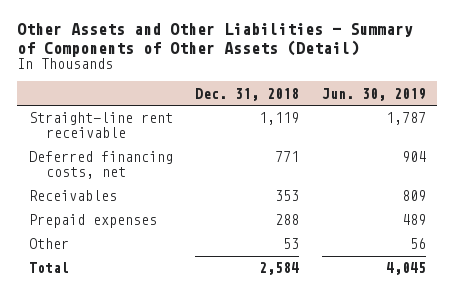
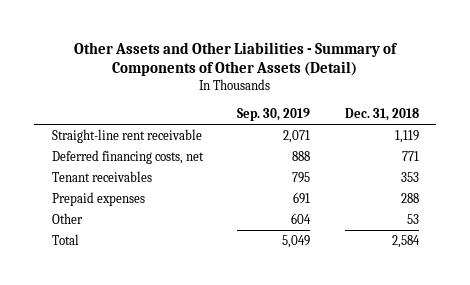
[321,87,426,101] Jun. 30, 2019 -> none
none -> [237,107,311,121] Sep. 30, 2019
[28,190,117,202] Receivables -> [51,170,152,182] Tenant receivables

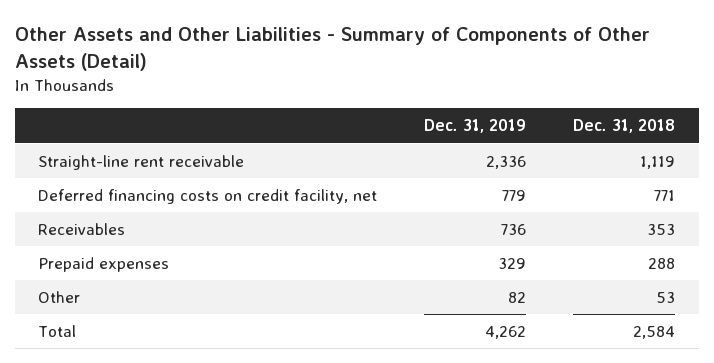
[237,107,311,121] Sep. 30, 2019 -> none
none -> [424,119,527,134] Dec. 31, 2019
[51,149,204,164] Deferred financing costs, net -> [38,188,378,204] Deferred financing costs on credit facility, net
[51,170,152,182] Tenant receivables -> [38,222,126,235] Receivables

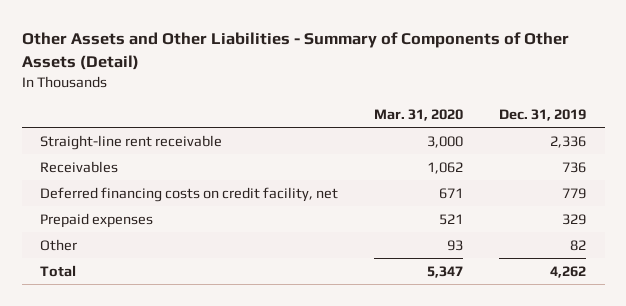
[573,119,676,134] Dec. 31, 2018 -> none
none -> [374,108,464,121] Mar. 31, 2020
[38,188,378,204] Deferred financing costs on credit facility, net -> [39,186,338,202] Deferred financing costs on credit facility, net

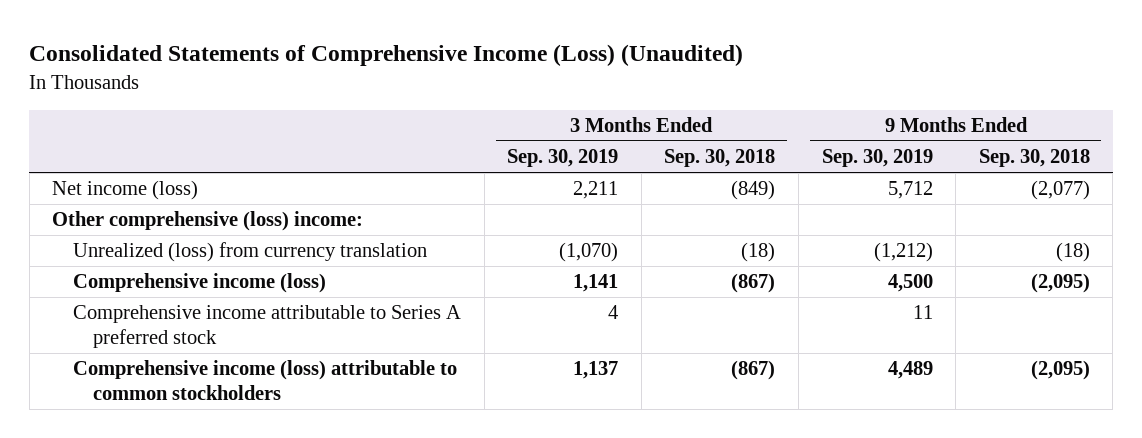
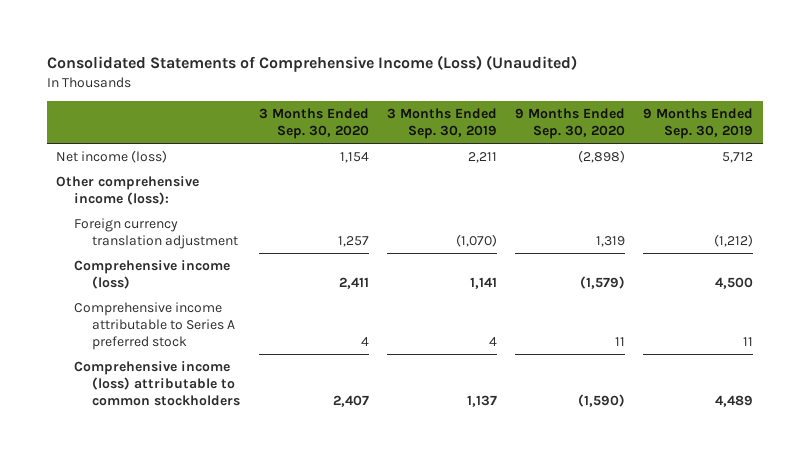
[664,149,776,168] Sep. 30, 2018 -> none
[978,149,1090,168] Sep. 30, 2018 -> none
none -> [258,107,369,139] 3 Months Ended Sep. 30, 2020
none -> [515,107,626,139] 9 Months Ended Sep. 30, 2020
[52,211,364,232] Other comprehensive (loss) income: -> [55,176,199,205] Other comprehensive income (loss):
[72,242,427,263] Unrealized (loss) from currency translation -> [74,218,239,249] Foreign currency translation adjustment

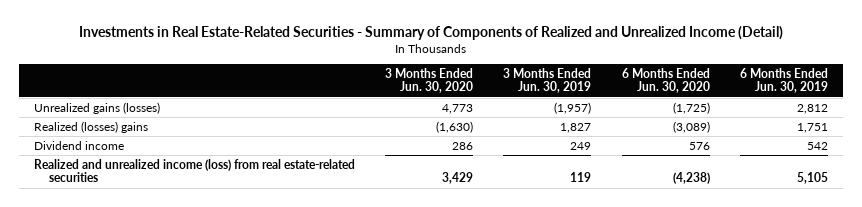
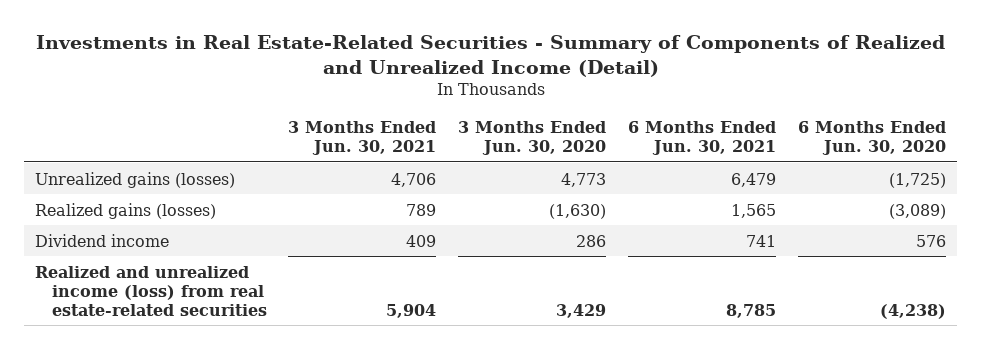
[503,67,592,94] 3 Months Ended Jun. 30, 2019 -> none
[739,67,828,94] 6 Months Ended Jun. 30, 2019 -> none
none -> [288,120,437,155] 3 Months Ended Jun. 30, 2021
none -> [628,120,777,155] 6 Months Ended Jun. 30, 2021
[33,120,148,133] Realized (losses) gains -> [35,202,217,219] Realized gains (losses)

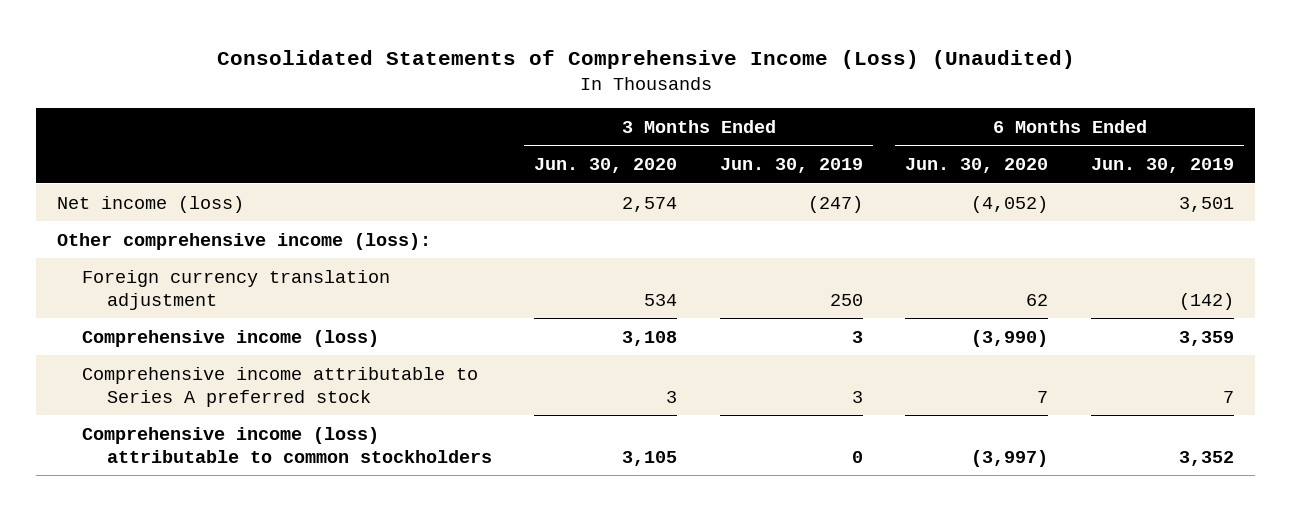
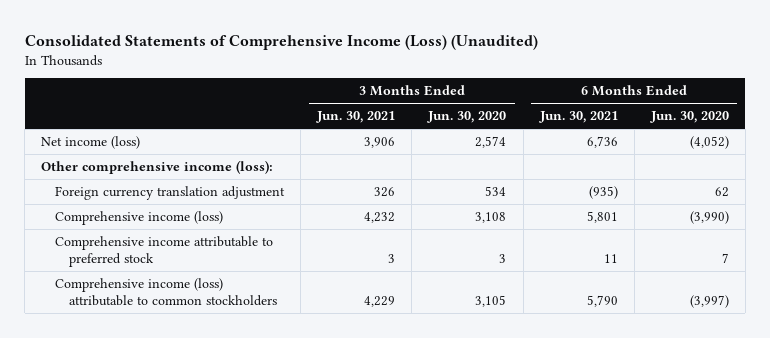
[719,158,863,174] Jun. 30, 2019 -> none
[1090,158,1234,174] Jun. 30, 2019 -> none
none -> [316,111,396,124] Jun. 30, 2021
none -> [538,111,618,124] Jun. 30, 2021
[82,366,479,407] Comprehensive income attributable to Series A preferred stock -> [55,236,274,267] Comprehensive income attributable to preferred stock

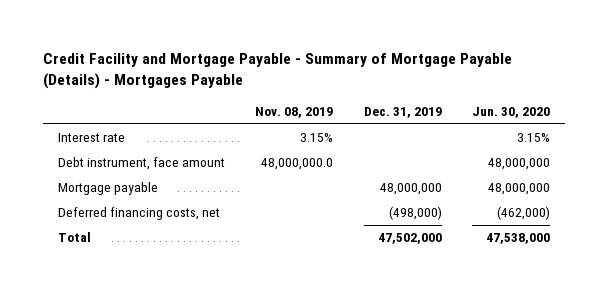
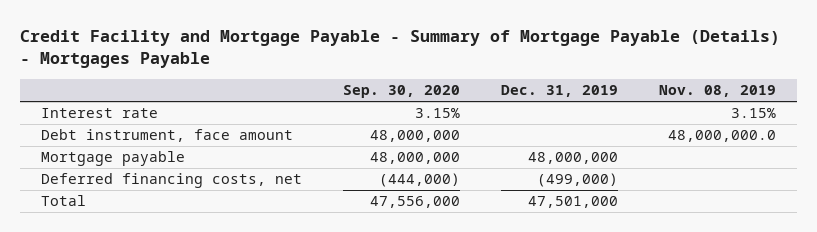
[471,107,550,119] Jun. 30, 2020 -> none
none -> [342,85,460,99] Sep. 30, 2020
[388,206,442,221] (498,000) -> [537,173,619,188] (499,000)
[377,233,442,245] 47,502,000 -> [528,196,619,209] 47,501,000

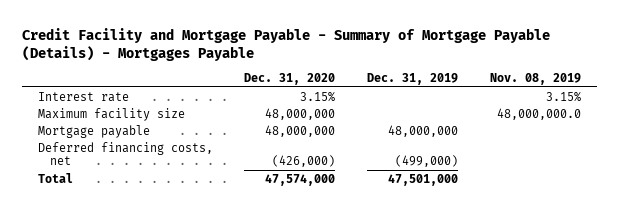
[342,85,460,99] Sep. 30, 2020 -> none
none -> [244,72,336,85] Dec. 31, 2020
[40,129,293,143] Debt instrument, face amount -> [37,107,185,121] Maximum facility size

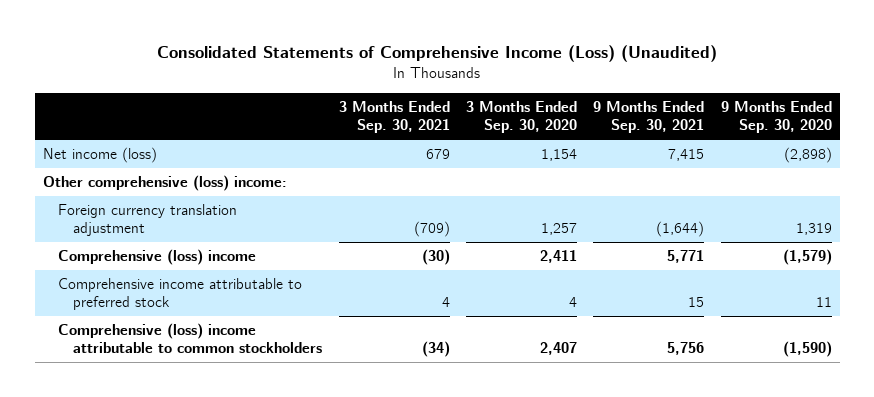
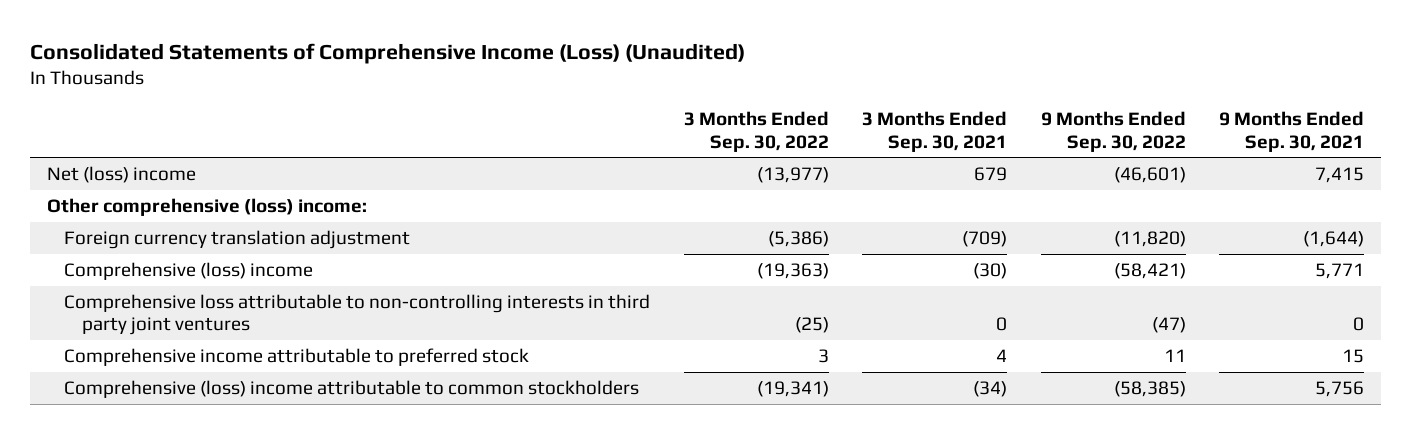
[465,101,577,134] 3 Months Ended Sep. 30, 2020 -> none
[720,101,832,134] 9 Months Ended Sep. 30, 2020 -> none
none -> [683,111,829,152] 3 Months Ended Sep. 30, 2022
none -> [1040,111,1186,152] 9 Months Ended Sep. 30, 2022
[42,147,157,164] Net income (loss) -> [46,165,196,183] Net (loss) income
none -> [64,293,651,336] Comprehensive loss attributable to non-controlling interests in third party joint ventures

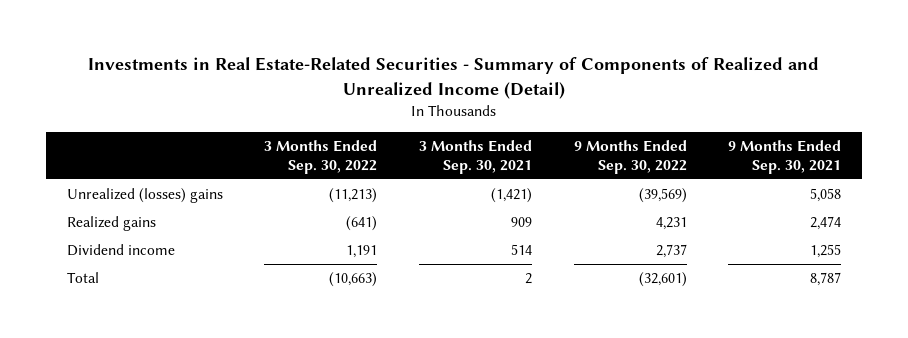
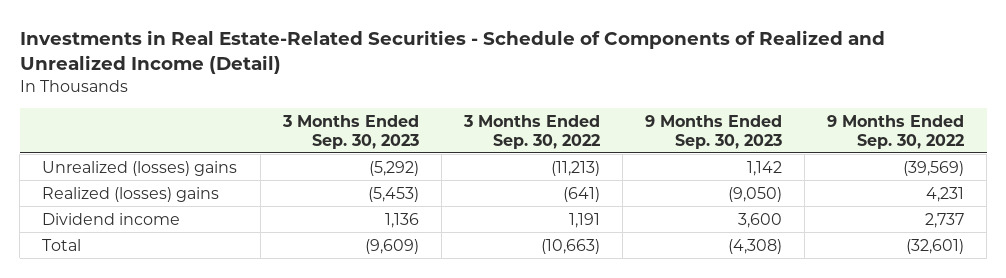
[88,57,820,99] Investments in Real Estate-Related Securities - Summary of Components of Realized and Unrealized Income (Detail) -> [19,29,885,75] Investments in Real Estate-Related Securities - Schedule of Components of Realized and Unrealized Income (Detail)
[419,139,533,174] 3 Months Ended Sep. 30, 2021 -> none
[728,139,842,174] 9 Months Ended Sep. 30, 2021 -> none
none -> [281,114,419,149] 3 Months Ended Sep. 30, 2023
none -> [644,114,782,149] 9 Months Ended Sep. 30, 2023
[66,216,156,232] Realized gains -> [42,186,220,202] Realized (losses) gains

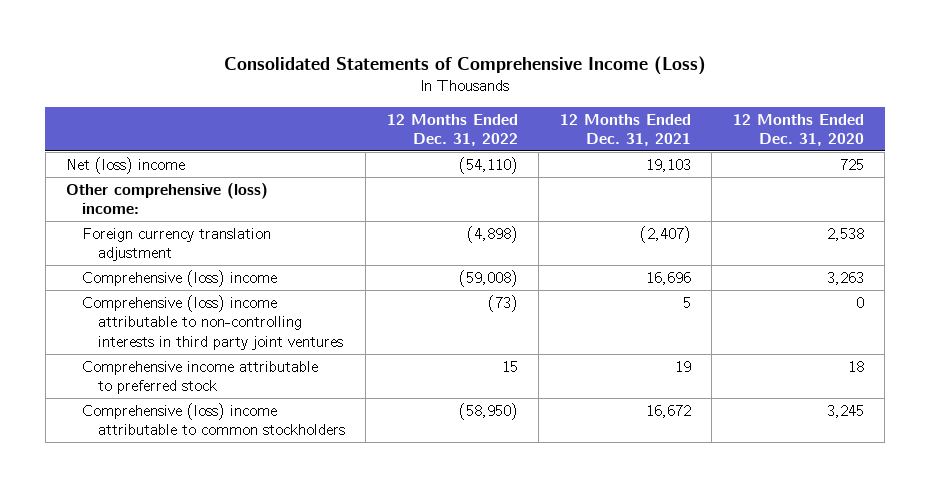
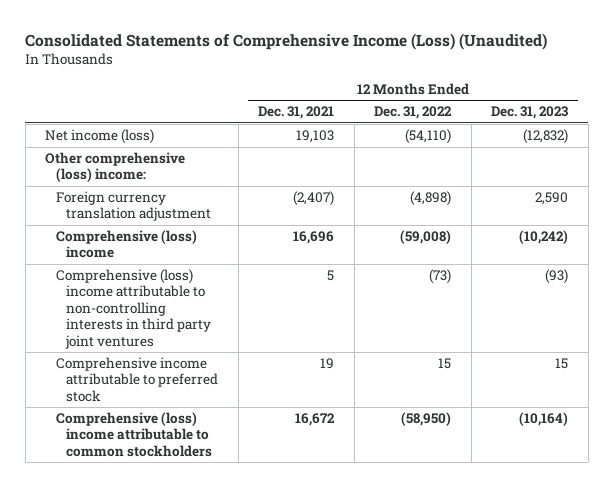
[223,55,706,75] Consolidated Statements of Comprehensive Income (Loss) -> [25,32,548,50] Consolidated Statements of Comprehensive Income (Loss) (Unaudited)
[732,113,864,146] 12 Months Ended Dec. 31, 2020 -> none
none -> [491,106,569,120] Dec. 31, 2023
[66,156,186,174] Net (loss) income -> [45,129,155,145] Net income (loss)

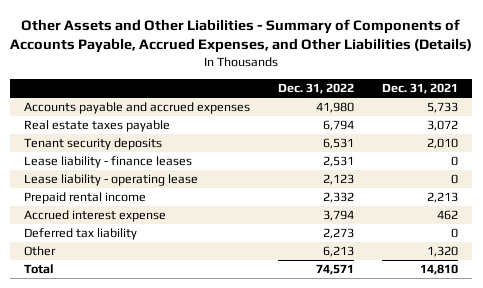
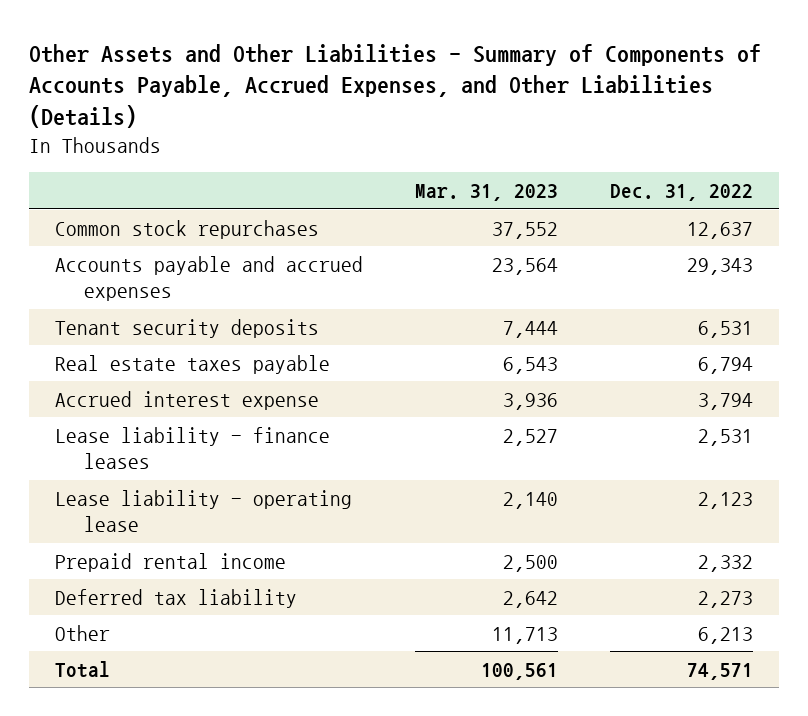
[382,83,459,95] Dec. 31, 2021 -> none
none -> [415,184,559,202] Mar. 31, 2023
none -> [54,219,319,239] Common stock repurchases
[316,102,355,114] 41,980 -> [687,257,754,275] 29,343
[24,120,171,133] Real estate taxes payable -> [54,354,330,374] Real estate taxes payable
[24,210,167,223] Accrued interest expense -> [54,390,319,410] Accrued interest expense

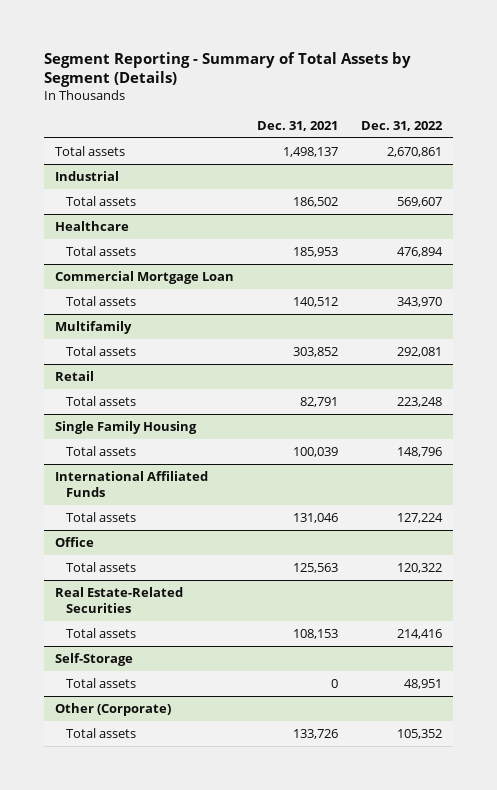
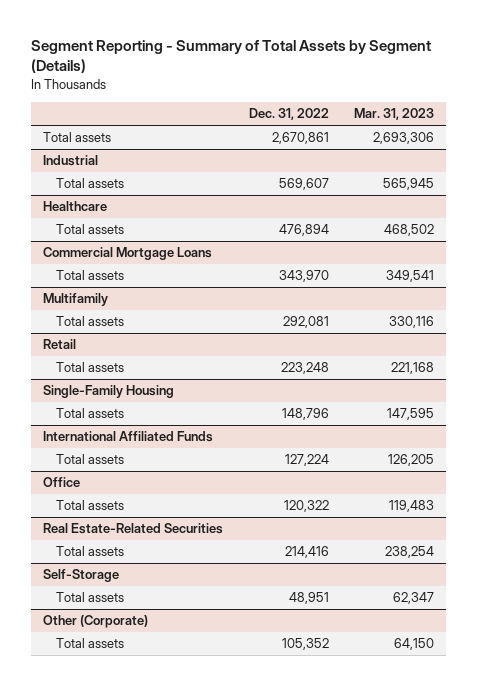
[257,120,339,131] Dec. 31, 2021 -> none
none -> [353,108,434,121] Mar. 31, 2023
[55,270,235,284] Commercial Mortgage Loan -> [43,247,213,261] Commercial Mortgage Loans
[55,420,198,434] Single Family Housing -> [43,385,175,399] Single-Family Housing

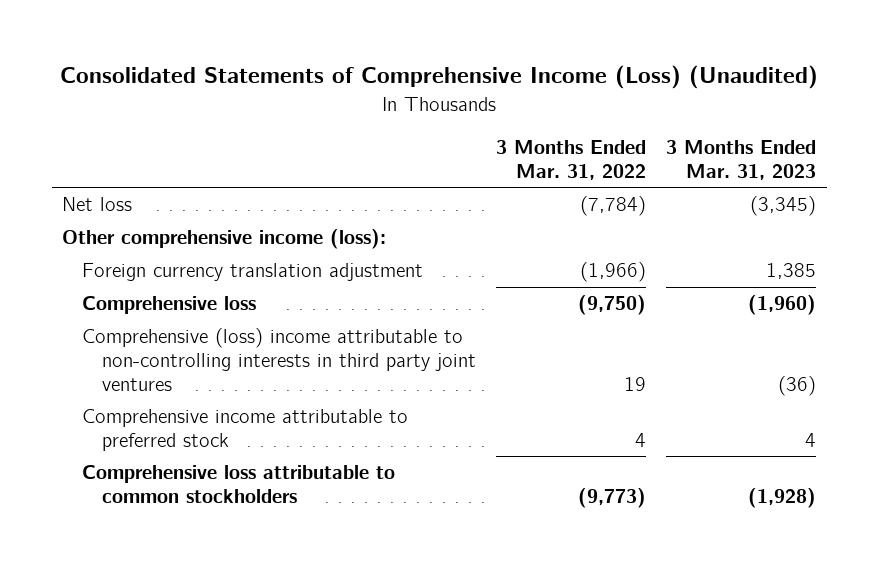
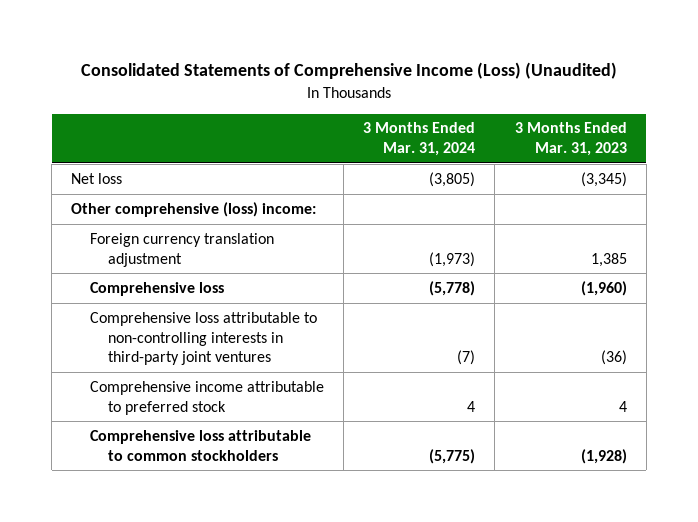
[496,140,647,180] 3 Months Ended Mar. 31, 2022 -> none
none -> [363,122,476,157] 3 Months Ended Mar. 31, 2024
[62,229,387,250] Other comprehensive income (loss): -> [71,201,317,217] Other comprehensive (loss) income:
[82,328,476,391] Comprehensive (loss) income attributable to non-controlling interests in third party joint ventures -> [89,311,317,366] Comprehensive loss attributable to non-controlling interests in third-party joint ventures

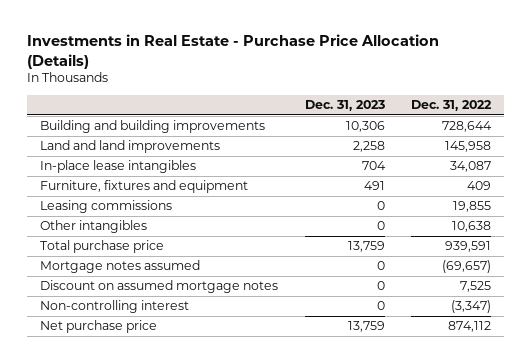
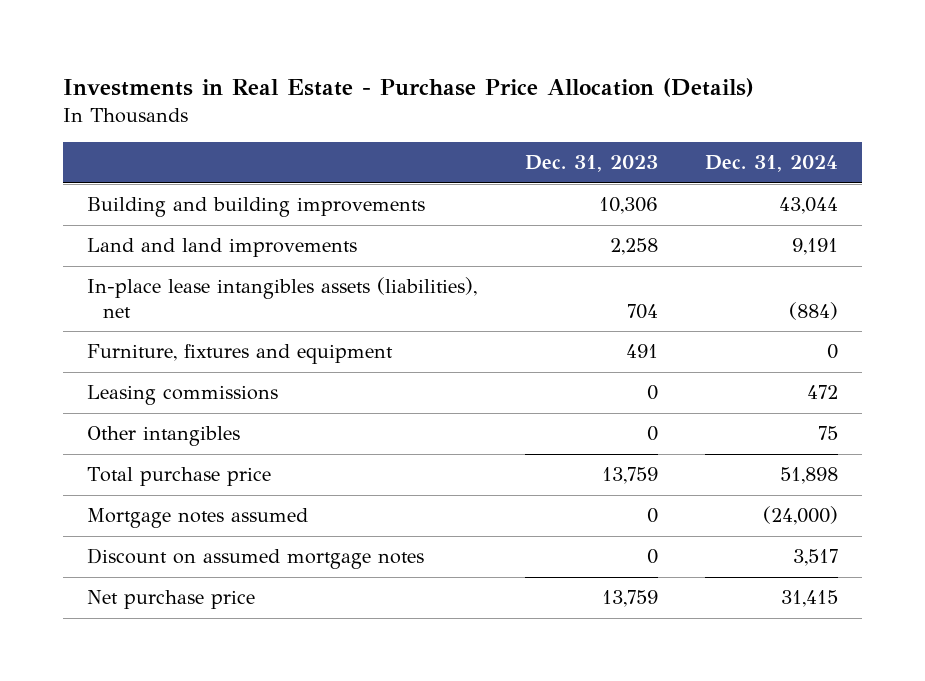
[411,100,493,112] Dec. 31, 2022 -> none
none -> [705,155,839,173] Dec. 31, 2024
[40,160,197,174] In-place lease intangibles -> [87,277,478,318] In-place lease intangibles assets (liabilities), net
[40,300,190,314] Non-controlling interest -> none

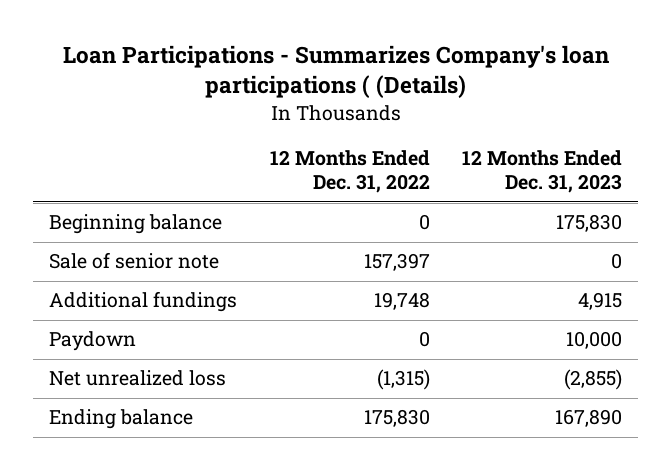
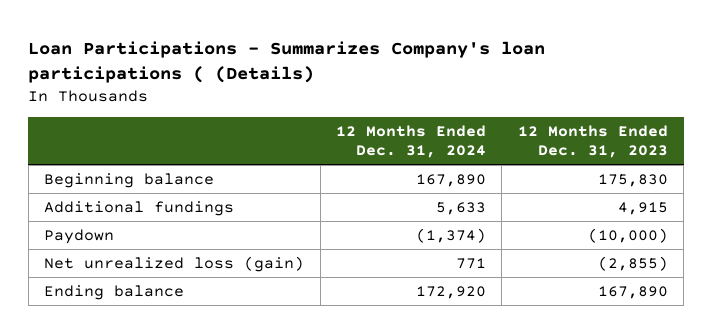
[269,150,430,194] 12 Months Ended Dec. 31, 2022 -> none
none -> [335,124,486,159] 12 Months Ended Dec. 31, 2024
[49,252,220,270] Sale of senior note -> none
[565,331,622,350] 10,000 -> [587,227,668,243] (10,000)
[49,370,227,387] Net unrealized loss -> [44,255,305,272] Net unrealized loss (gain)

